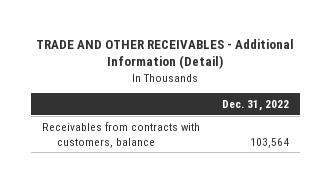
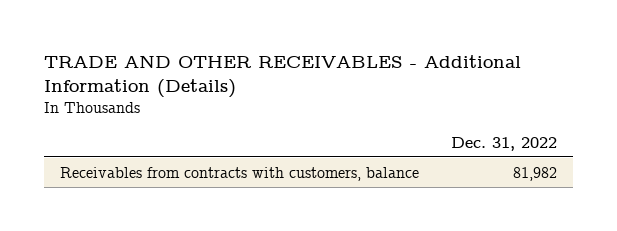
[36,38,295,70] TRADE AND OTHER RECEIVABLES - Additional Information (Detail) -> [44,55,522,98] TRADE AND OTHER RECEIVABLES - Additional Information (Details)
[249,137,289,148] 103,564 -> [513,166,558,181] 81,982

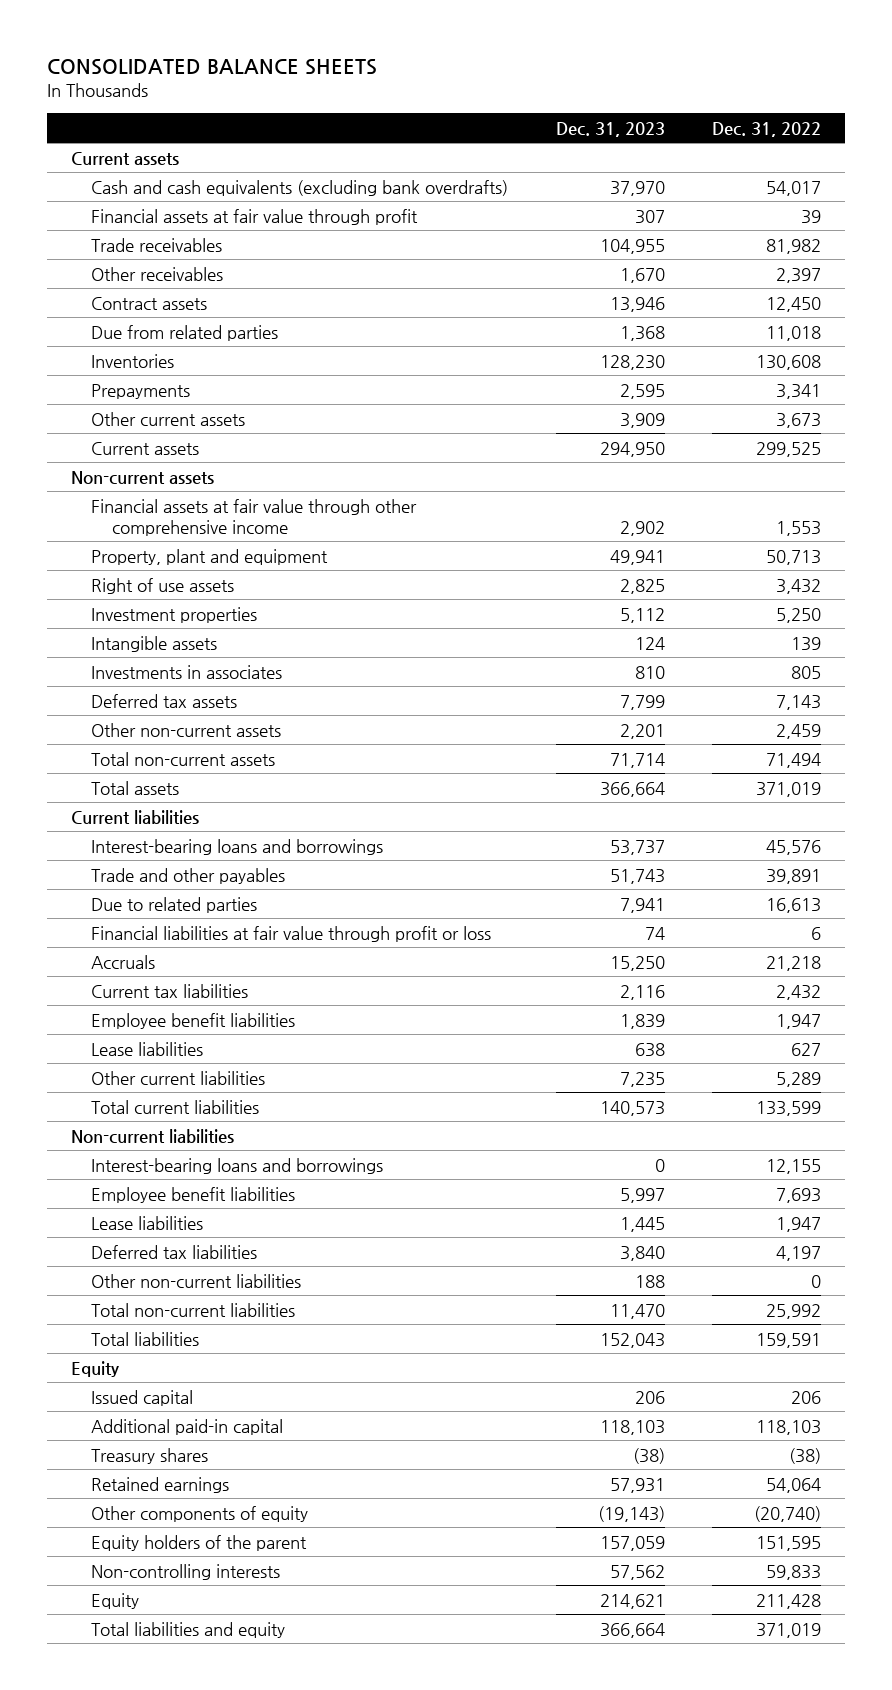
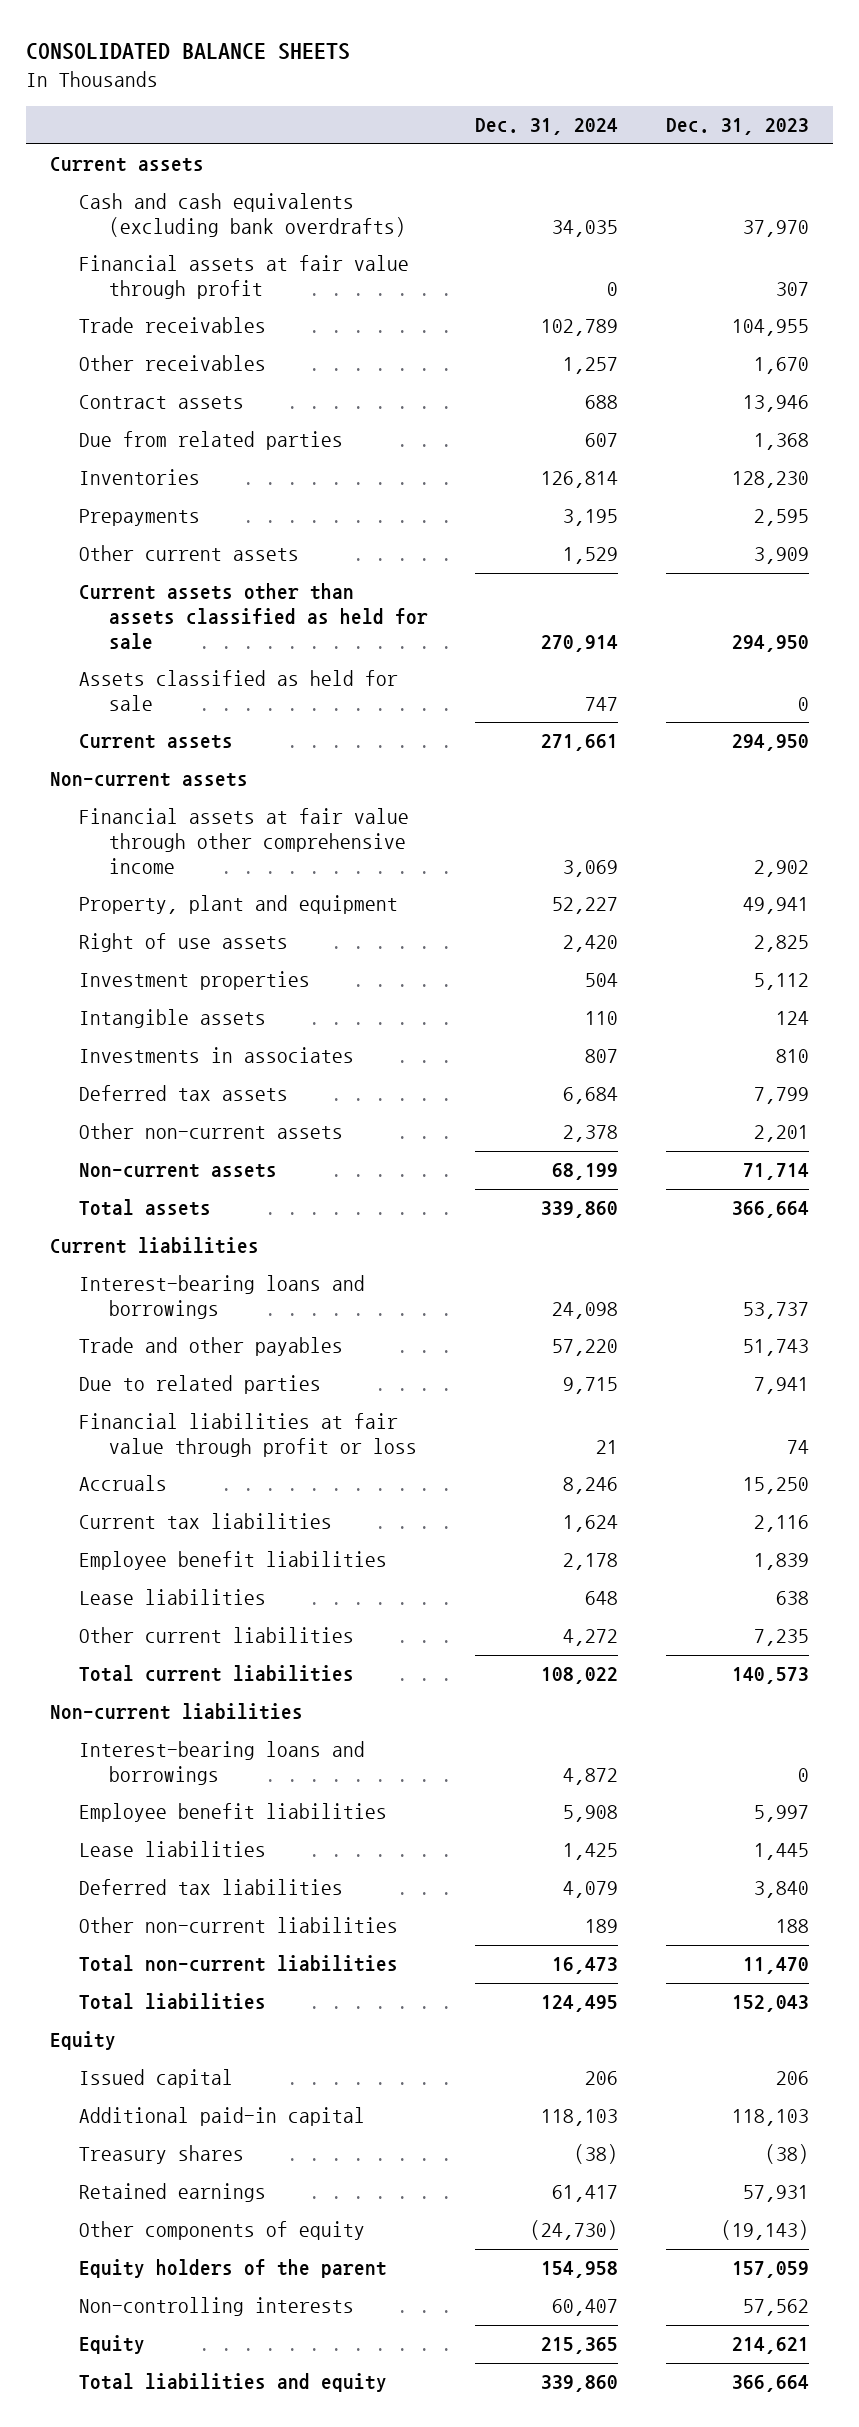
[712,121,822,137] Dec. 31, 2022 -> none
none -> [475,118,619,136] Dec. 31, 2024
none -> [79,583,428,649] Current assets other than assets classified as held for sale
none -> [79,670,399,712] Assets classified as held for sale
[91,751,276,766] Total non-current assets -> [79,1163,278,1179] Non-current assets

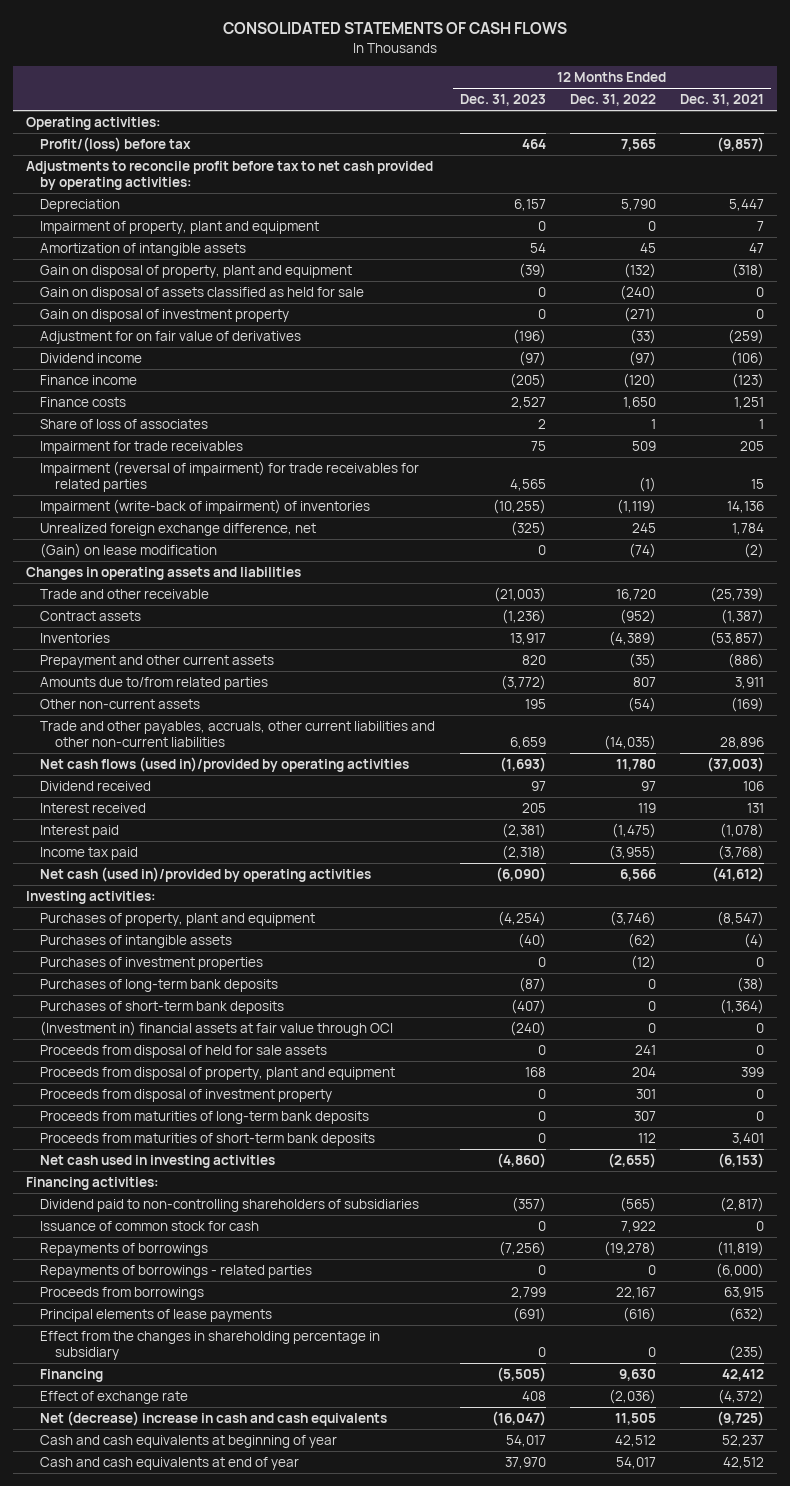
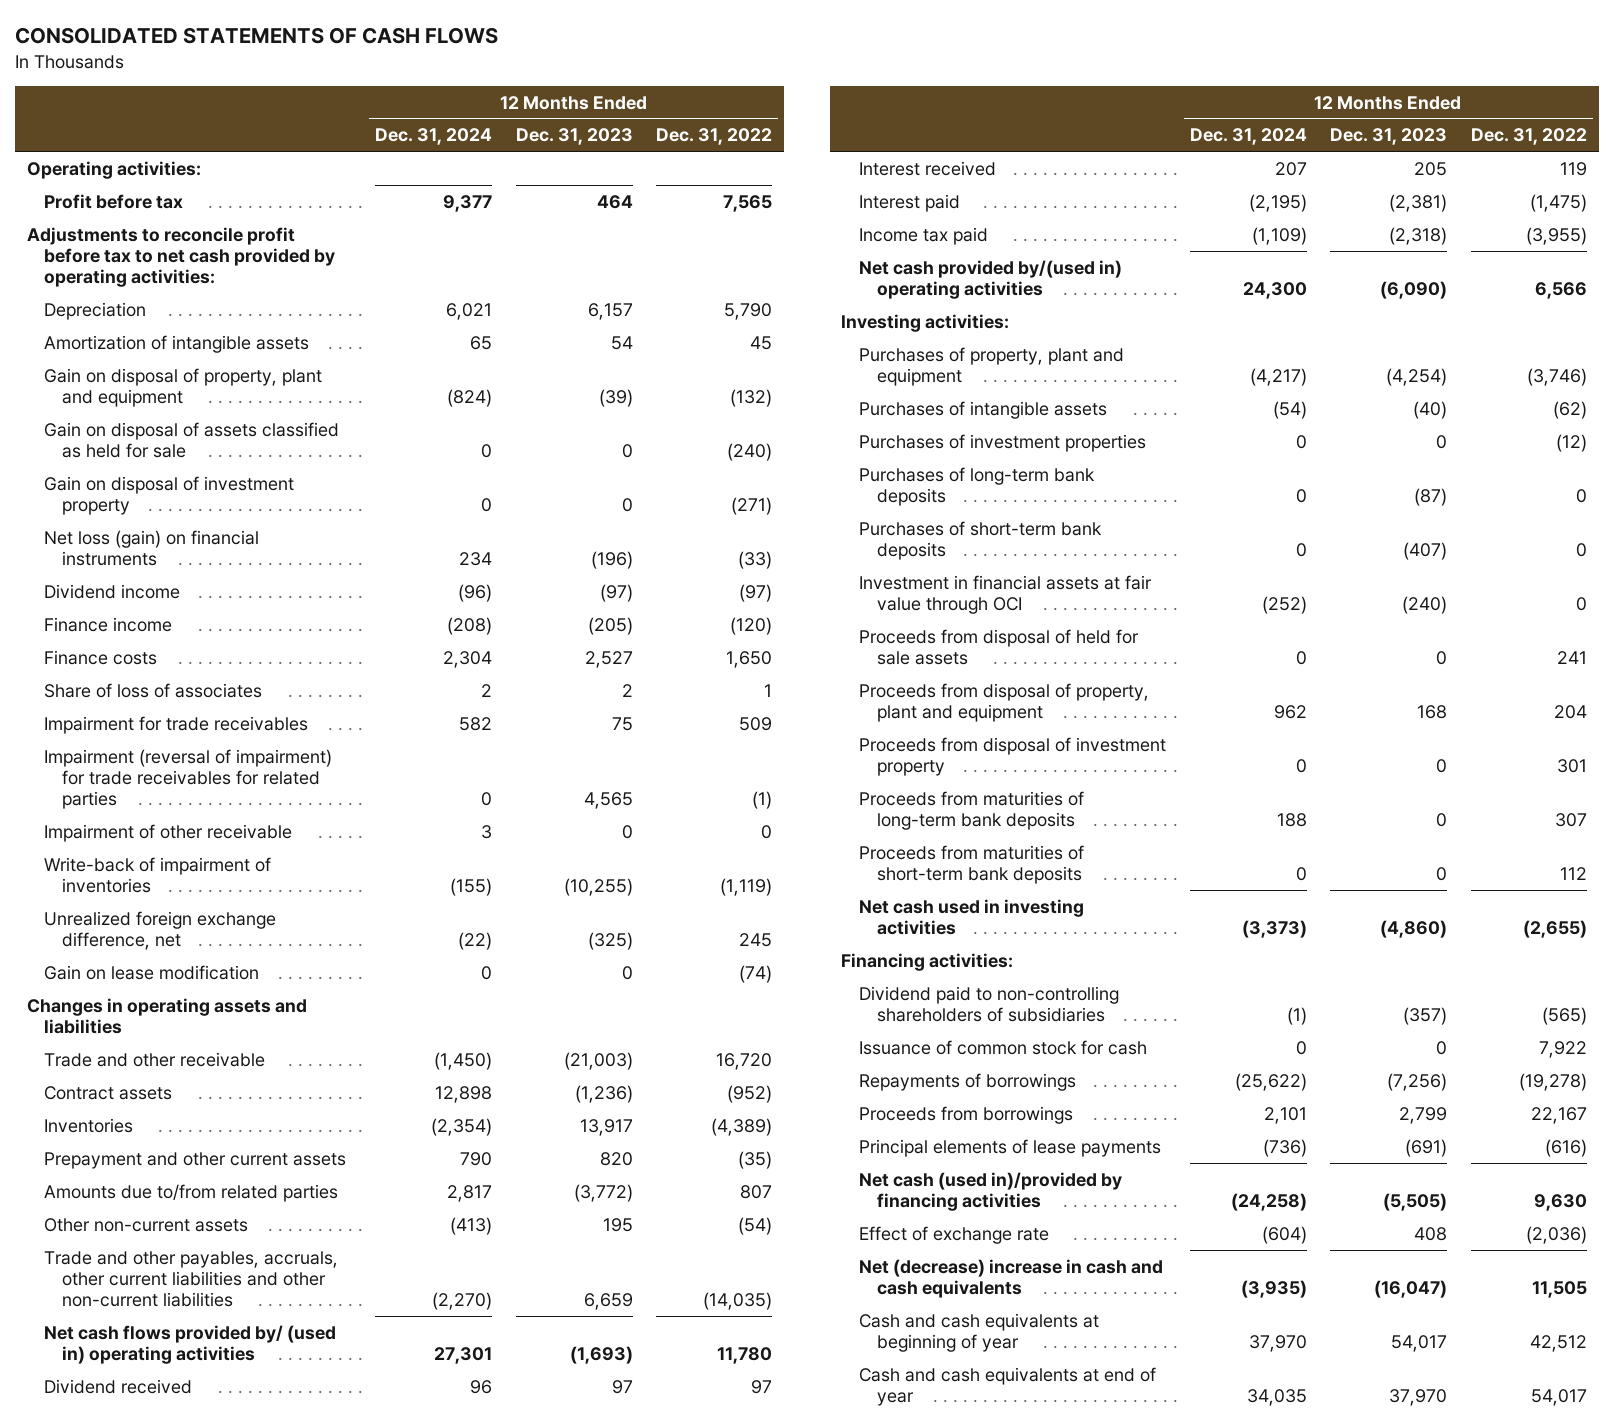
[680,94,765,107] Dec. 31, 2021 -> none
none -> [374,128,492,146] Dec. 31, 2024
[40,136,192,152] Profit/(loss) before tax -> [44,193,184,209] Profit before tax
[40,220,320,234] Impairment of property, plant and equipment -> none
[40,330,302,344] Adjustment for on fair value of derivatives -> [44,529,260,567] Net loss (gain) on financial instruments
none -> [44,823,293,842] Impairment of other receivable
[40,498,371,514] Impairment (write-back of impairment) of inventories -> [44,856,272,894] Write-back of impairment of inventories
[40,542,218,558] (Gain) on lease modification -> [44,964,260,980] Gain on lease modification
[40,756,410,772] Net cash flows (used in)/provided by operating activities -> [44,1324,337,1365] Net cash flows provided by/ (used in) operating activities
[40,866,372,882] Net cash (used in)/provided by operating activities -> [859,259,1123,300] Net cash provided by/(used in) operating activities
[40,1020,394,1036] (Investment in) financial assets at fair value through OCI -> [859,574,1153,615] Investment in financial assets at fair value through OCI
[40,1264,313,1278] Repayments of borrowings - related parties -> none
[40,1330,381,1360] Effect from the changes in shareholding percentage in subsidiary -> none
[40,1368,104,1382] Financing -> [859,1171,1123,1212] Net cash (used in)/provided by financing activities

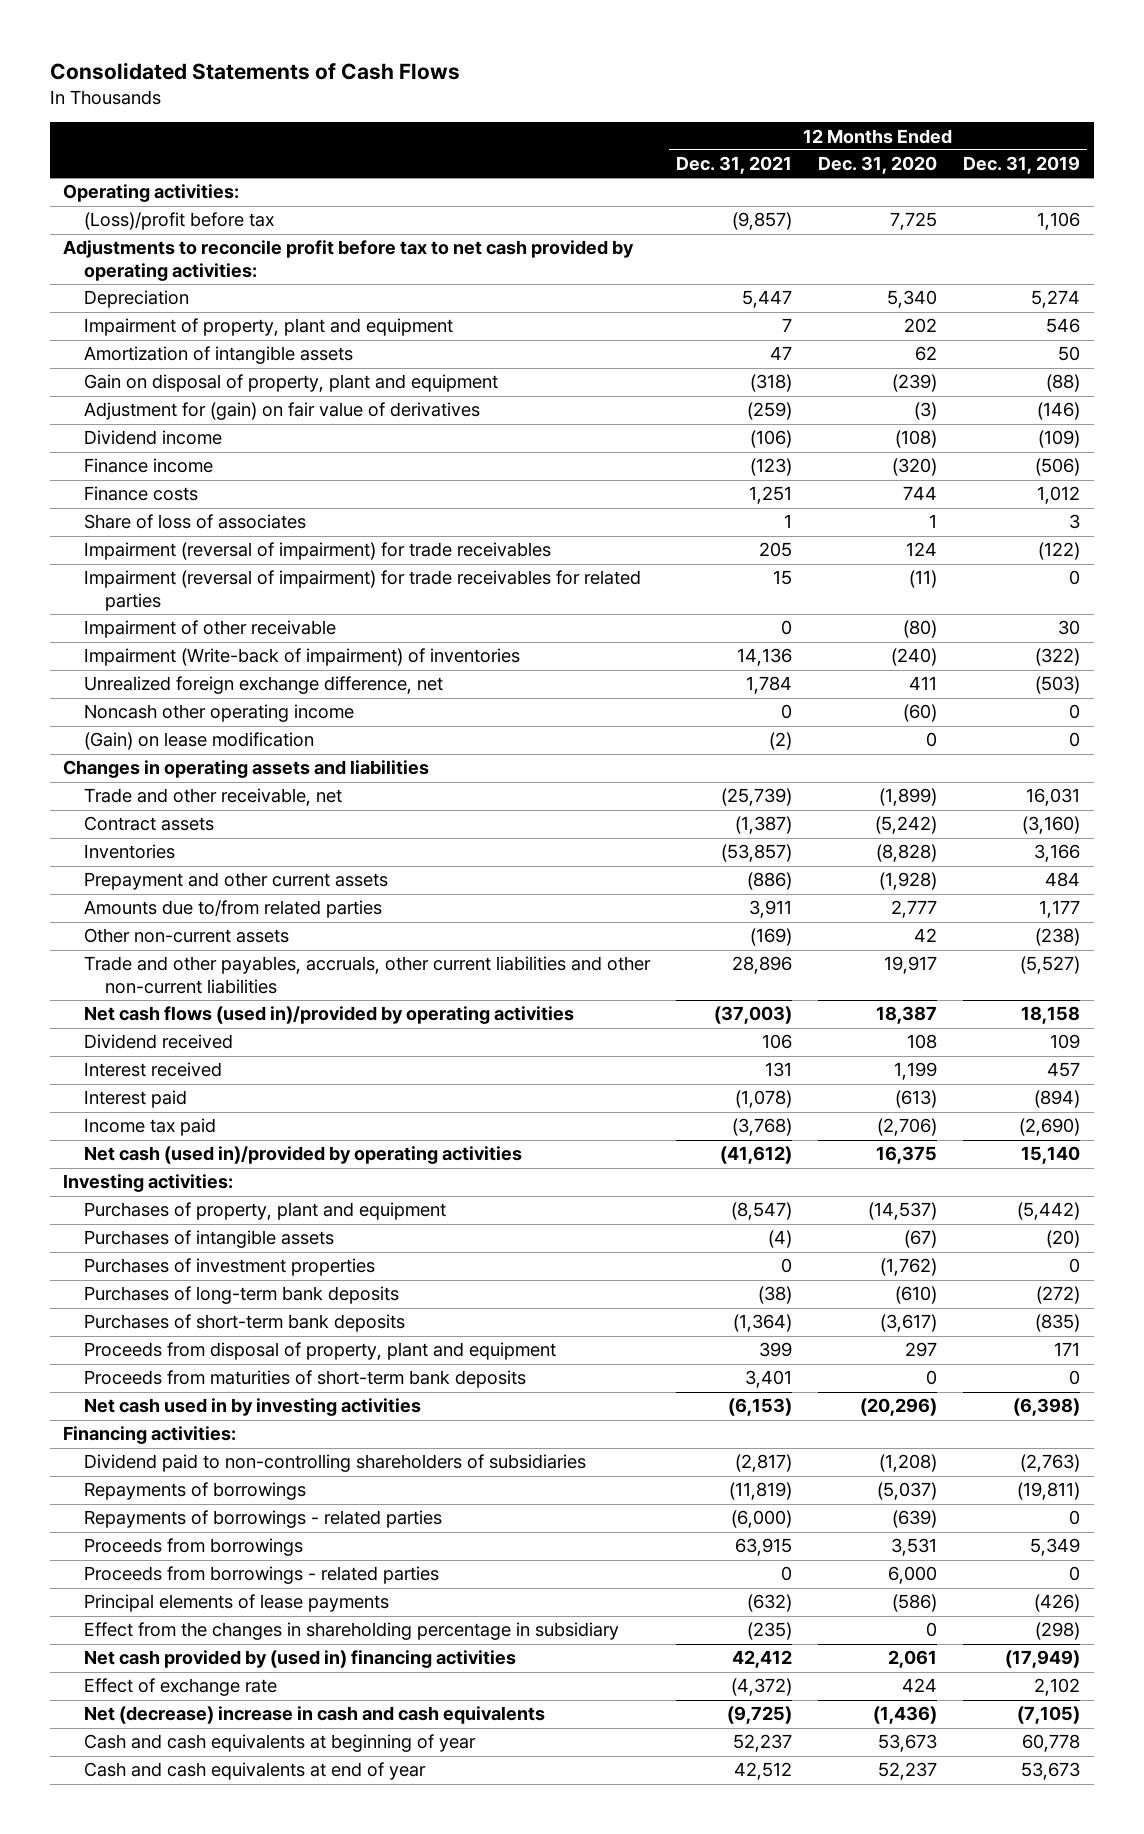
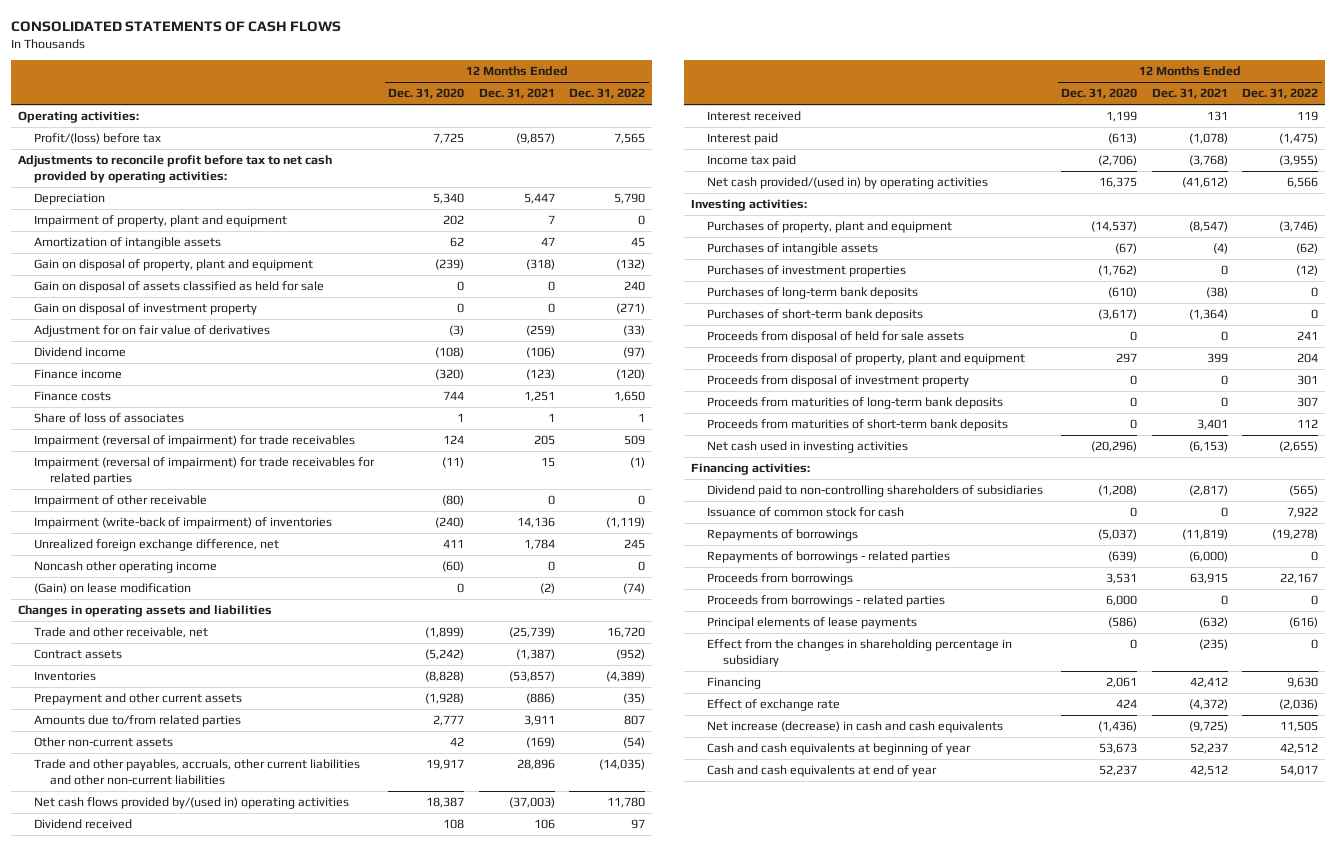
[49,61,460,80] Consolidated Statements of Cash Flows -> [10,20,341,32] CONSOLIDATED STATEMENTS OF CASH FLOWS
[963,156,1081,175] Dec. 31, 2019 -> none
none -> [569,88,646,100] Dec. 31, 2022
[83,212,274,231] (Loss)/profit before tax -> [33,133,161,145] Profit/(loss) before tax
none -> [33,281,324,294] Gain on disposal of assets classified as held for sale
none -> [33,303,257,316] Gain on disposal of investment property
[83,402,480,421] Adjustment for (gain) on fair value of derivatives -> [33,325,270,338] Adjustment for on fair value of derivatives
[83,648,520,667] Impairment (Write-back of impairment) of inventories -> [33,517,332,530] Impairment (write-back of impairment) of inventories
[83,1006,574,1025] Net cash flows (used in)/provided by operating activities -> [33,797,349,810] Net cash flows provided by/(used in) operating activities
[83,1146,522,1165] Net cash (used in)/provided by operating activities -> [706,177,988,190] Net cash provided/(used in) by operating activities
none -> [706,331,964,344] Proceeds from disposal of held for sale assets
none -> [706,375,969,388] Proceeds from disposal of investment property
none -> [706,397,1003,410] Proceeds from maturities of long-term bank deposits
[83,1398,421,1417] Net cash used in by investing activities -> [706,441,908,454] Net cash used in investing activities
none -> [706,507,904,518] Issuance of common stock for cash
[83,1650,516,1669] Net cash provided by (used in) financing activities -> [706,677,761,690] Financing
[83,1706,545,1725] Net (decrease) increase in cash and cash equivalents -> [706,721,1003,734] Net increase (decrease) in cash and cash equivalents

